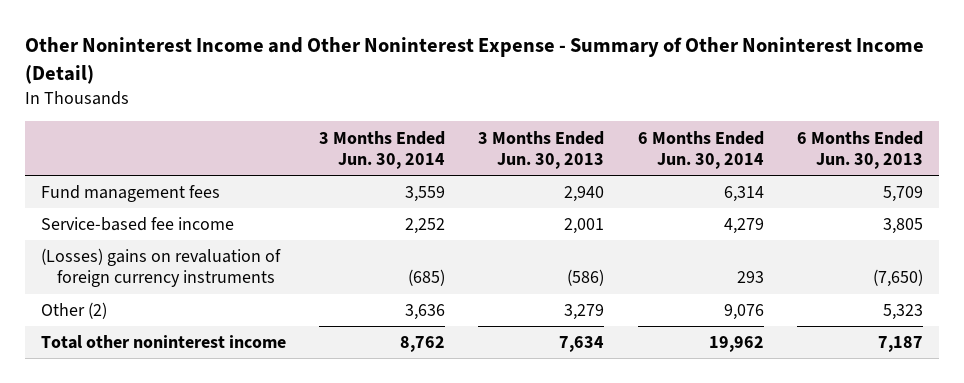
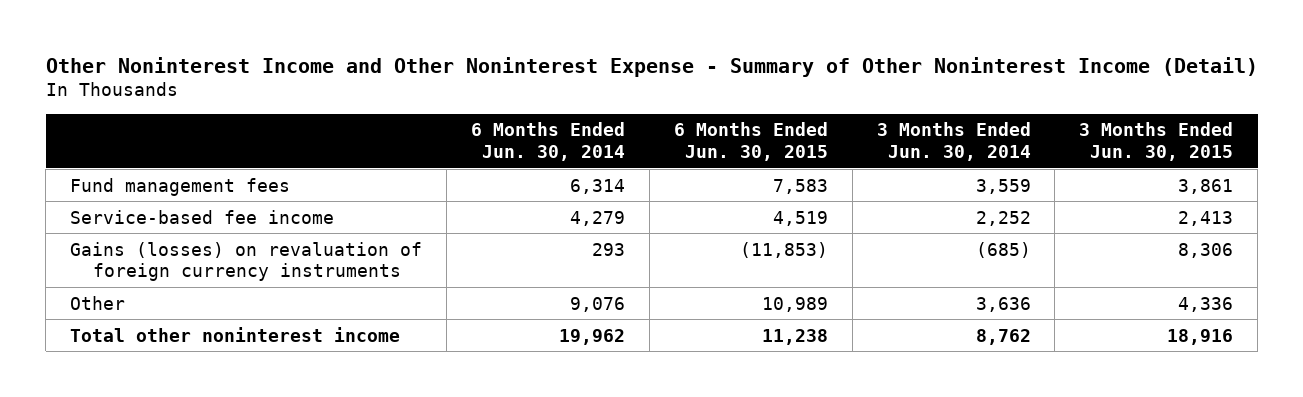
[478,130,605,169] 3 Months Ended Jun. 30, 2013 -> none
[796,130,923,169] 6 Months Ended Jun. 30, 2013 -> none
none -> [673,122,828,161] 6 Months Ended Jun. 30, 2015
none -> [1079,122,1234,161] 3 Months Ended Jun. 30, 2015
[41,248,282,288] (Losses) gains on revaluation of foreign currency instruments -> [70,241,423,282] Gains (losses) on revaluation of foreign currency instruments
[41,302,108,320] Other (2) -> [70,295,126,310] Other

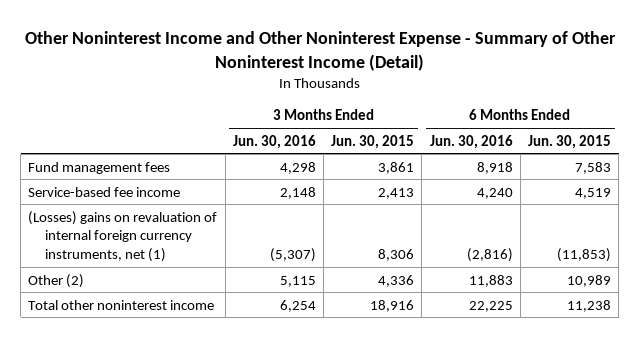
[470,122,625,161] 6 Months Ended Jun. 30, 2014 -> none
[876,122,1031,161] 3 Months Ended Jun. 30, 2014 -> none
none -> [232,134,316,149] Jun. 30, 2016
none -> [429,134,513,149] Jun. 30, 2016
[70,241,423,282] Gains (losses) on revaluation of foreign currency instruments -> [28,210,218,262] (Losses) gains on revaluation of internal foreign currency instruments, net (1)
[70,295,126,310] Other -> [28,273,85,288] Other (2)

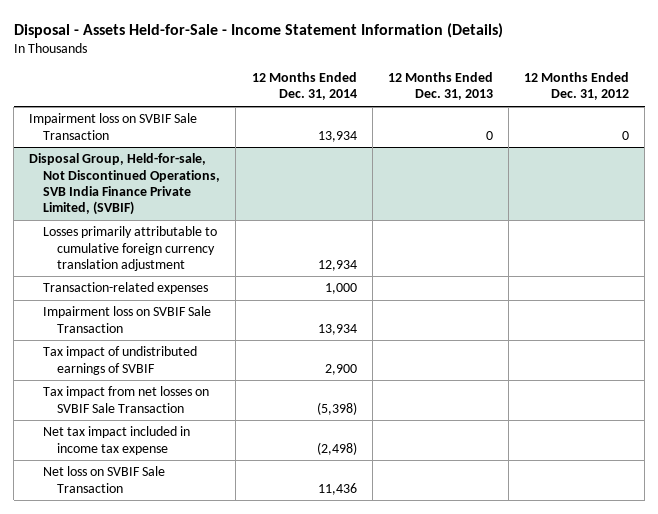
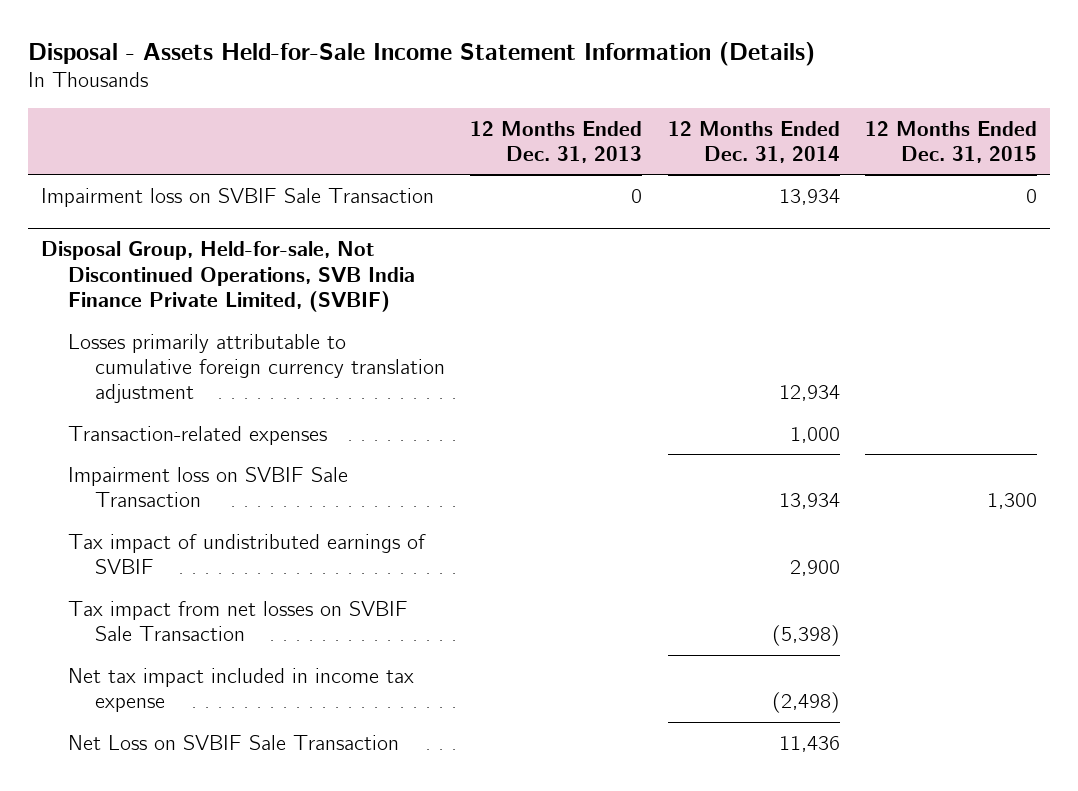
[13,22,503,38] Disposal - Assets Held-for-Sale - Income Statement Information (Details) -> [28,41,816,66] Disposal - Assets Held-for-Sale Income Statement Information (Details)
[523,72,629,101] 12 Months Ended Dec. 31, 2012 -> none
none -> [865,120,1038,163] 12 Months Ended Dec. 31, 2015
[43,466,166,493] Net loss on SVBIF Sale Transaction -> [67,734,399,750] Net Loss on SVBIF Sale Transaction

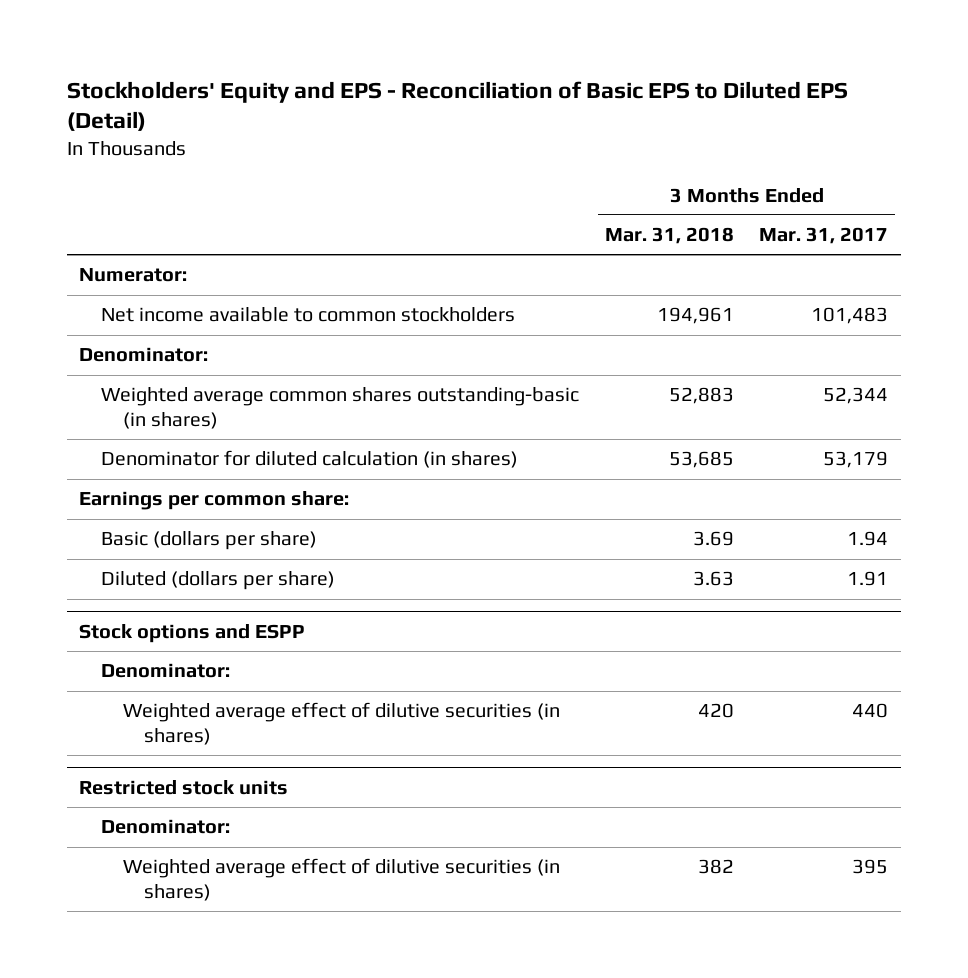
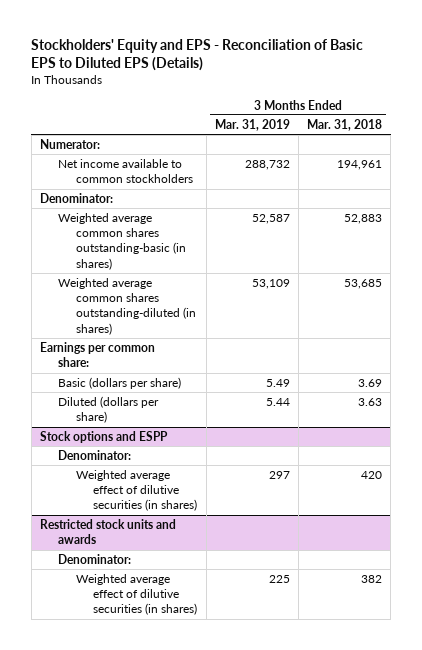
[66,80,848,132] Stockholders' Equity and EPS - Reconciliation of Basic EPS to Diluted EPS (Detail) -> [31,38,364,71] Stockholders' Equity and EPS - Reconciliation of Basic EPS to Diluted EPS (Details)
[759,227,889,245] Mar. 31, 2017 -> none
none -> [214,118,290,131] Mar. 31, 2019
[101,450,519,469] Denominator for diluted calculation (in shares) -> [57,277,196,335] Weighted average common shares outstanding-diluted (in shares)
[79,779,289,795] Restricted stock units -> [39,518,176,545] Restricted stock units and awards

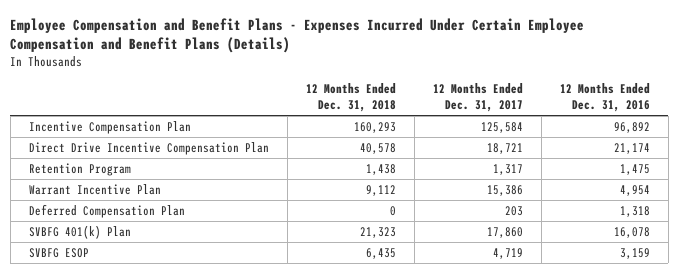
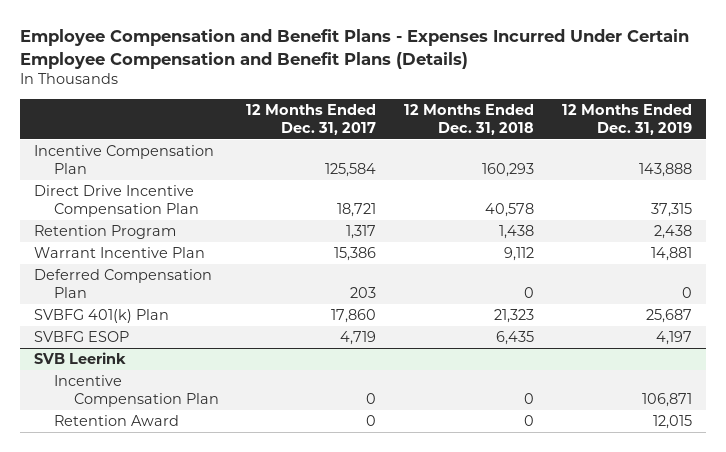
[559,83,650,113] 12 Months Ended Dec. 31, 2016 -> none
none -> [561,103,692,135] 12 Months Ended Dec. 31, 2019
none -> [33,352,126,365] SVB Leerink
none -> [53,375,219,408] Incentive Compensation Plan
none -> [53,415,179,427] Retention Award

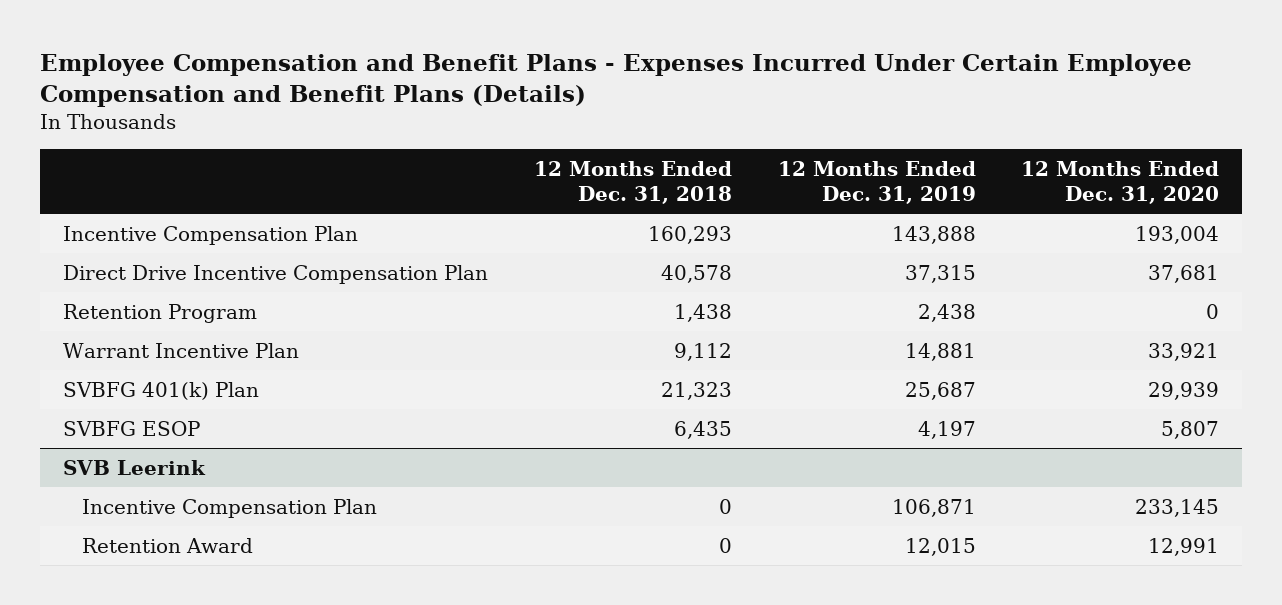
[246,103,377,135] 12 Months Ended Dec. 31, 2017 -> none
none -> [1021,161,1220,205] 12 Months Ended Dec. 31, 2020
[33,269,212,299] Deferred Compensation Plan -> none

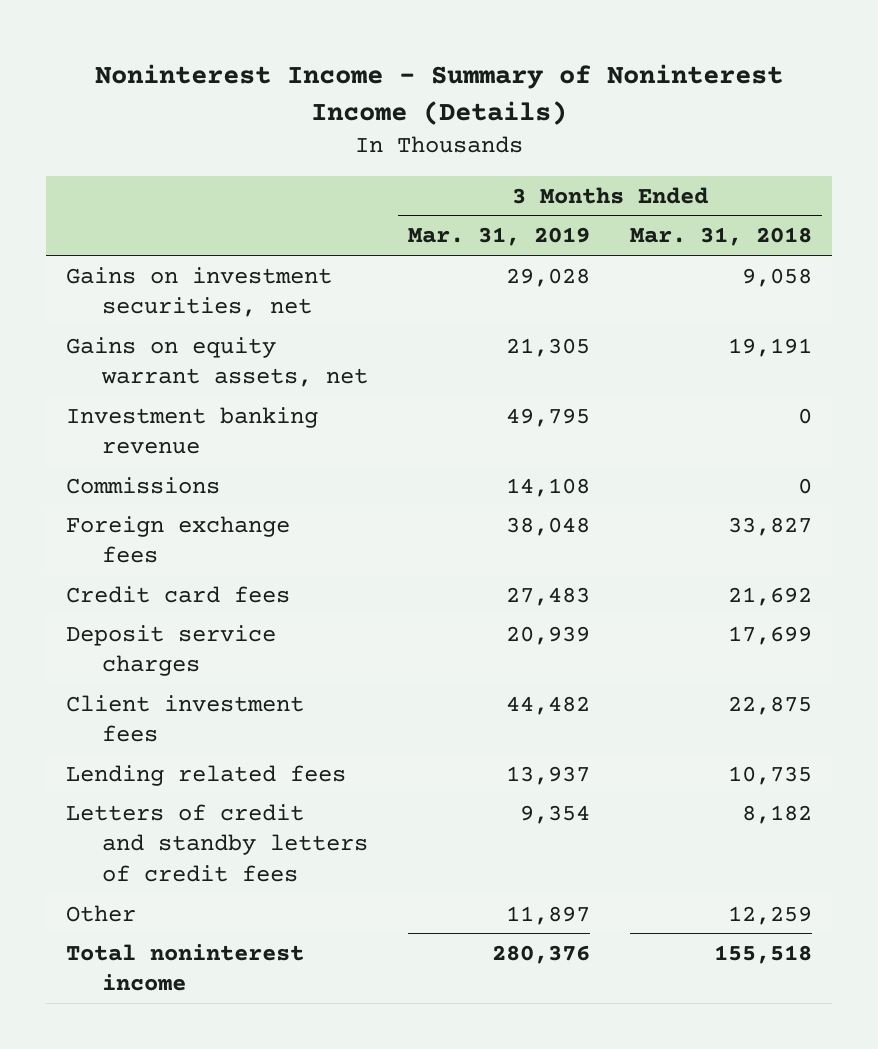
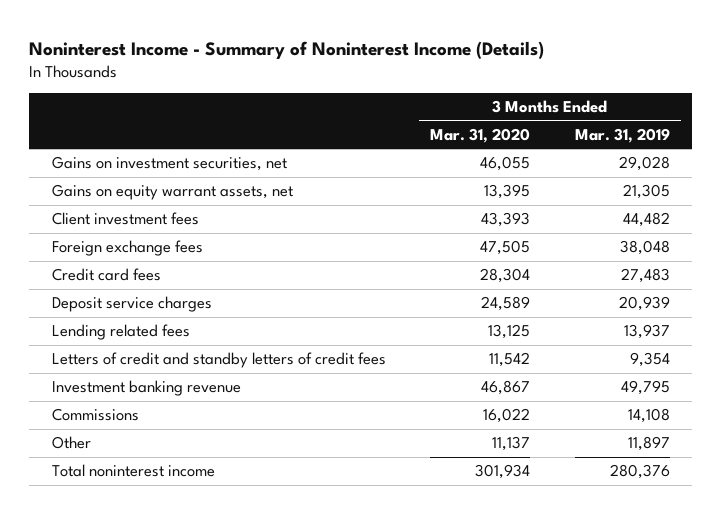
[629,227,812,247] Mar. 31, 2018 -> none
none -> [430,127,531,143] Mar. 31, 2020
[65,694,304,743] Client investment fees -> [51,212,199,226] Client investment fees
[65,406,318,455] Investment banking revenue -> [51,380,241,397] Investment banking revenue
[65,476,220,494] Commissions -> [51,408,139,422] Commissions

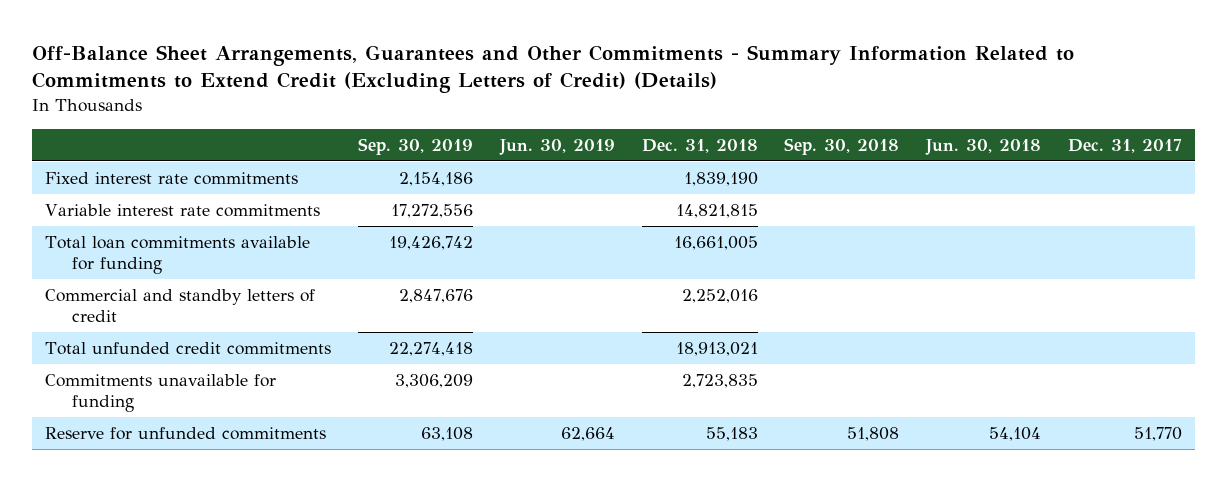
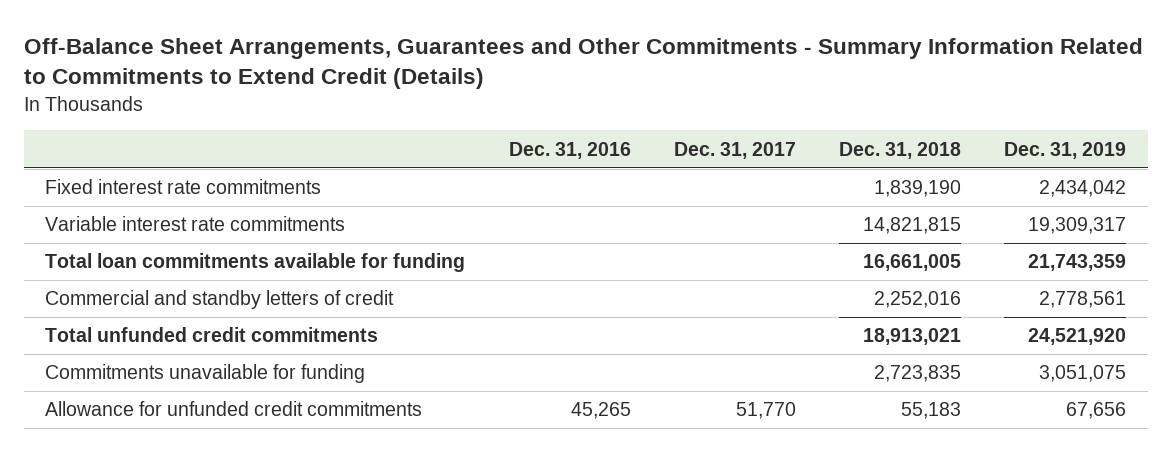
[32,44,1075,94] Off-Balance Sheet Arrangements, Guarantees and Other Commitments - Summary Information Related to Commitments to Extend Credit (Excluding Letters of Credit) (Details) -> [23,38,1143,90] Off-Balance Sheet Arrangements, Guarantees and Other Commitments - Summary Information Related to Commitments to Extend Credit (Details)
[358,137,474,155] Sep. 30, 2019 -> none
[498,138,615,155] Jun. 30, 2019 -> none
[784,137,900,155] Sep. 30, 2018 -> none
[925,138,1042,155] Jun. 30, 2018 -> none
none -> [508,141,631,159] Dec. 31, 2016
none -> [1004,141,1127,159] Dec. 31, 2019
[45,427,327,441] Reserve for unfunded commitments -> [45,401,423,417] Allowance for unfunded credit commitments

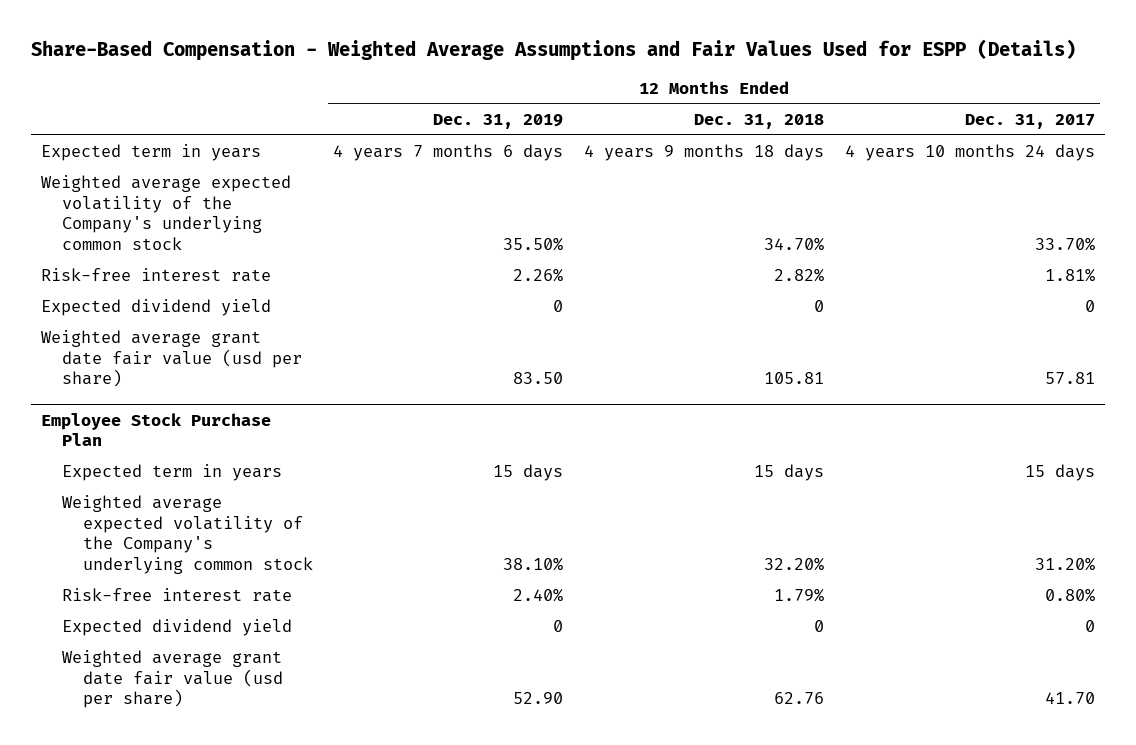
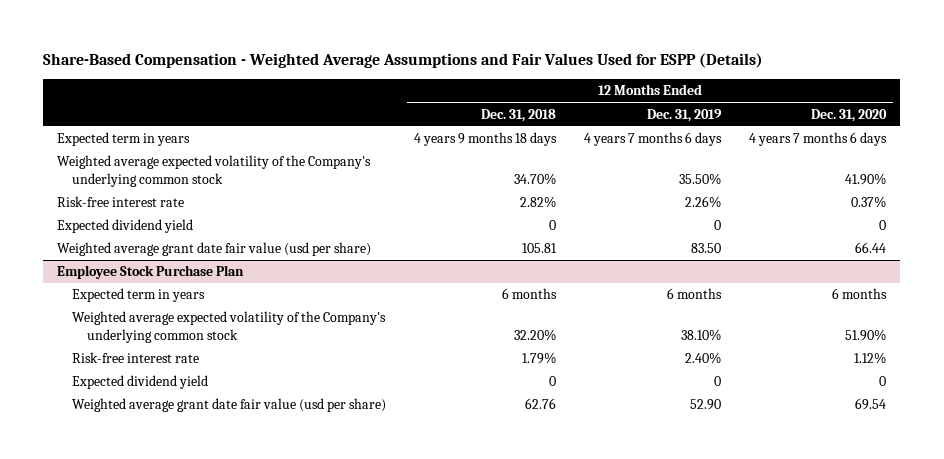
[964,113,1095,129] Dec. 31, 2017 -> none
none -> [811,108,888,122] Dec. 31, 2020
[493,464,564,482] 15 days -> [667,288,723,300] 6 months
[754,464,825,482] 15 days -> [502,288,558,300] 6 months

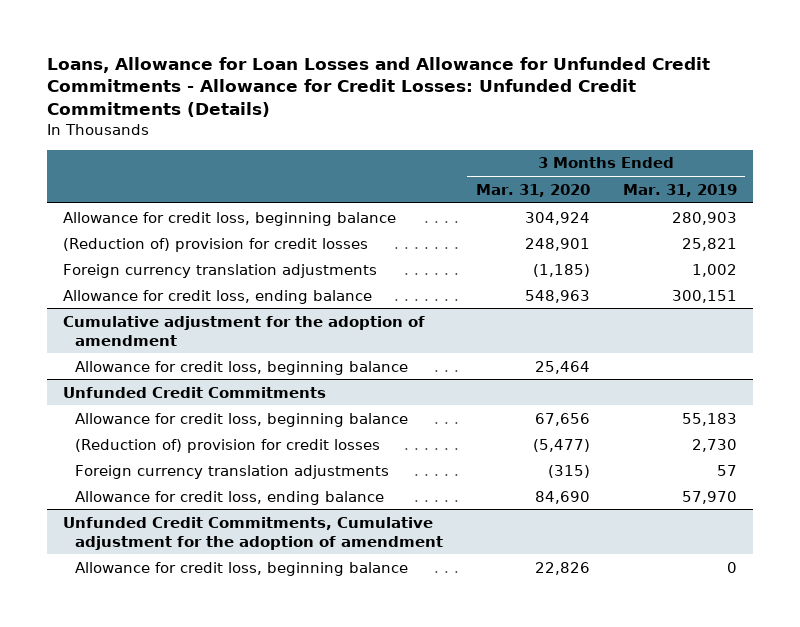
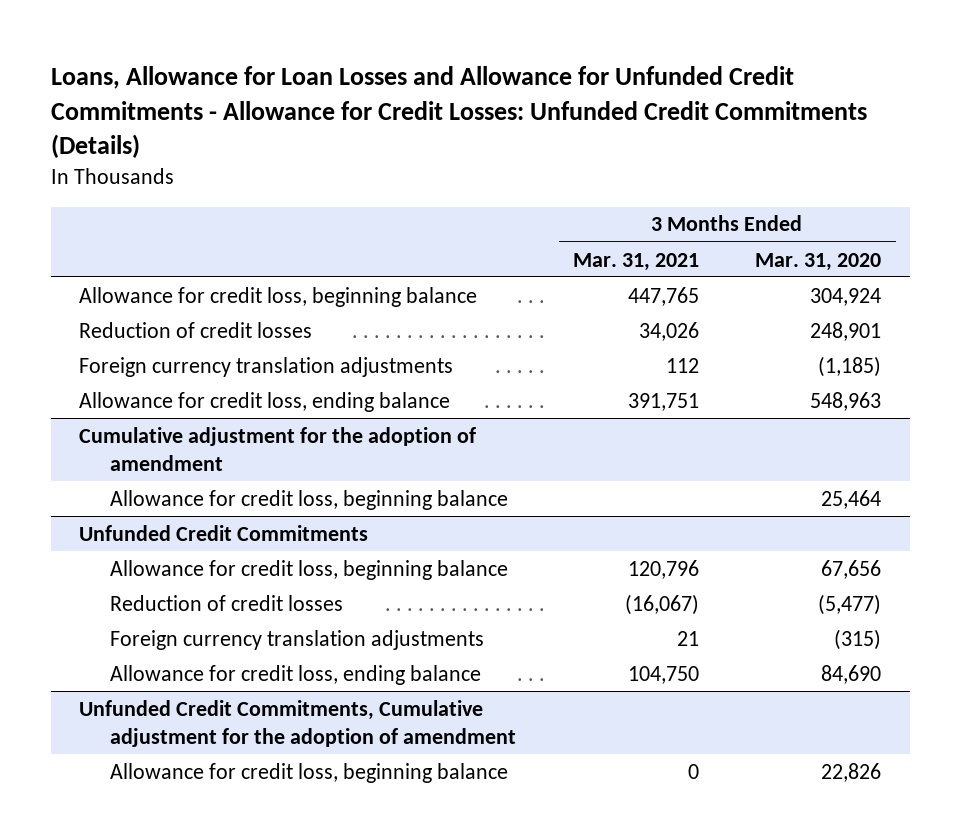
[622,183,737,197] Mar. 31, 2019 -> none
none -> [572,252,699,271] Mar. 31, 2021
[63,237,369,252] (Reduction of) provision for credit losses -> [79,321,313,338] Reduction of credit losses
[74,438,380,453] (Reduction of) provision for credit losses -> [110,594,344,611] Reduction of credit losses

